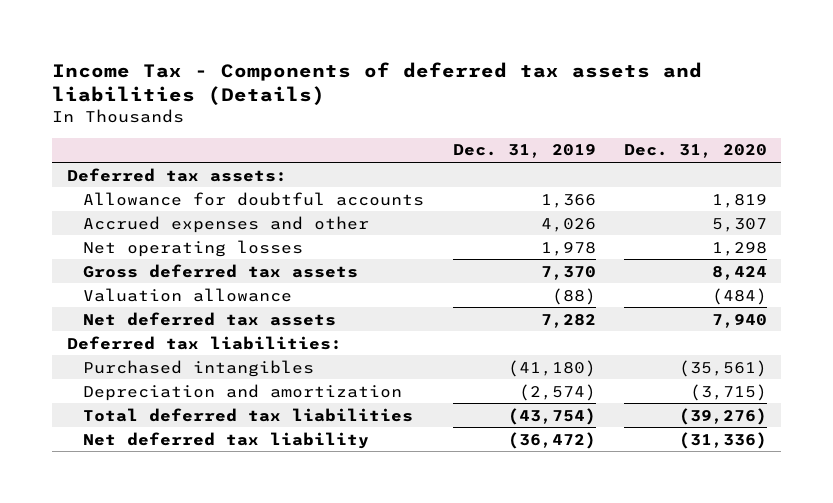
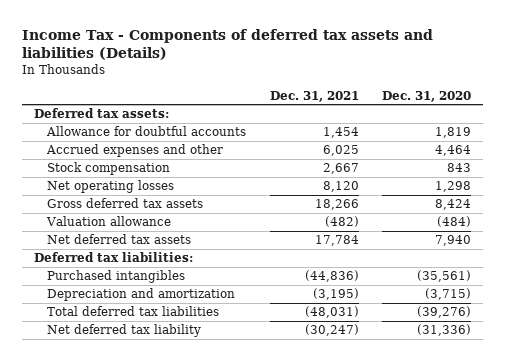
[452,144,596,159] Dec. 31, 2019 -> none
none -> [269,90,359,102] Dec. 31, 2021
[711,217,767,232] 5,307 -> [435,145,472,157] 4,464
none -> [47,162,171,176] Stock compensation

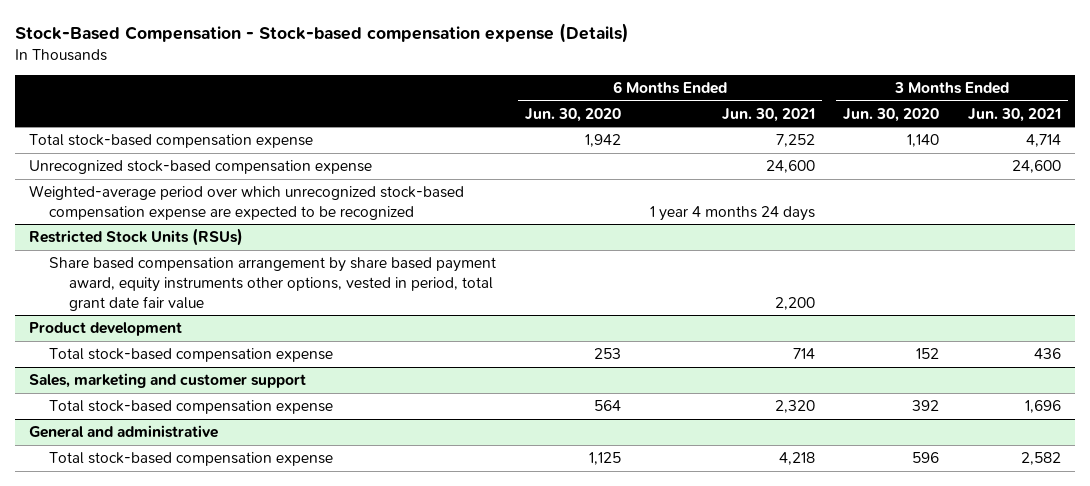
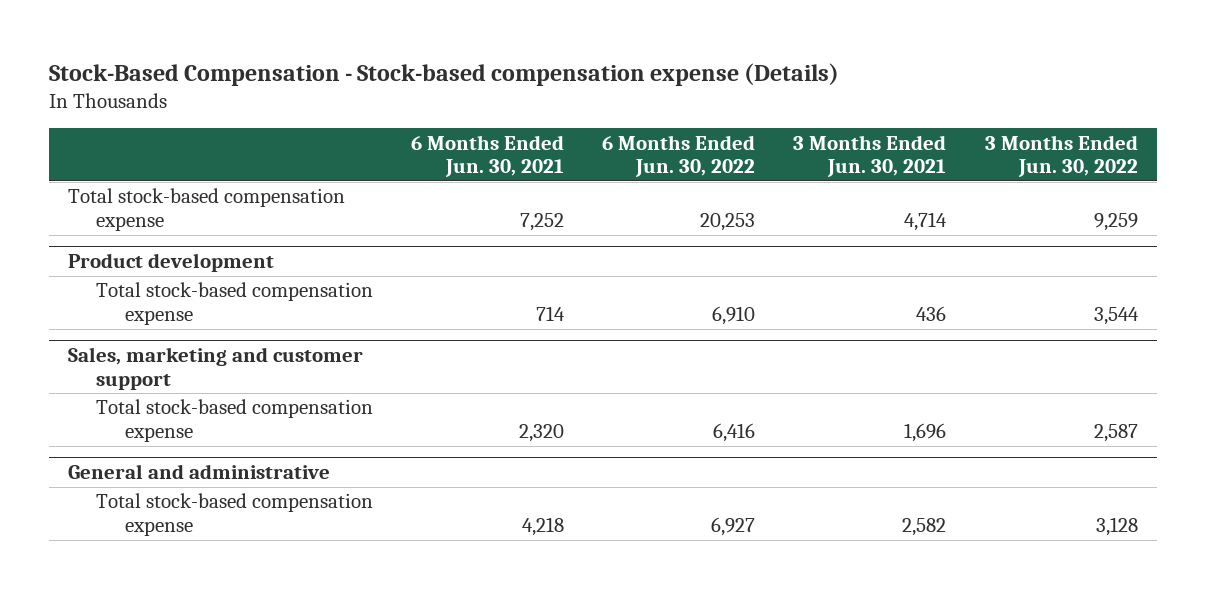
[524,107,621,122] Jun. 30, 2020 -> none
[843,107,940,122] Jun. 30, 2020 -> none
none -> [602,134,756,178] 6 Months Ended Jun. 30, 2022
none -> [984,134,1138,178] 3 Months Ended Jun. 30, 2022
[29,160,373,175] Unrecognized stock-based compensation expense -> none
[29,185,465,220] Weighted-average period over which unrecognized stock-based compensation expense are expected to be recognized -> none
[29,228,244,247] Restricted Stock Units (RSUs) -> none
[49,257,497,311] Share based compensation arrangement by share based payment award, equity instruments other options, vested in period, total grant date fair value -> none

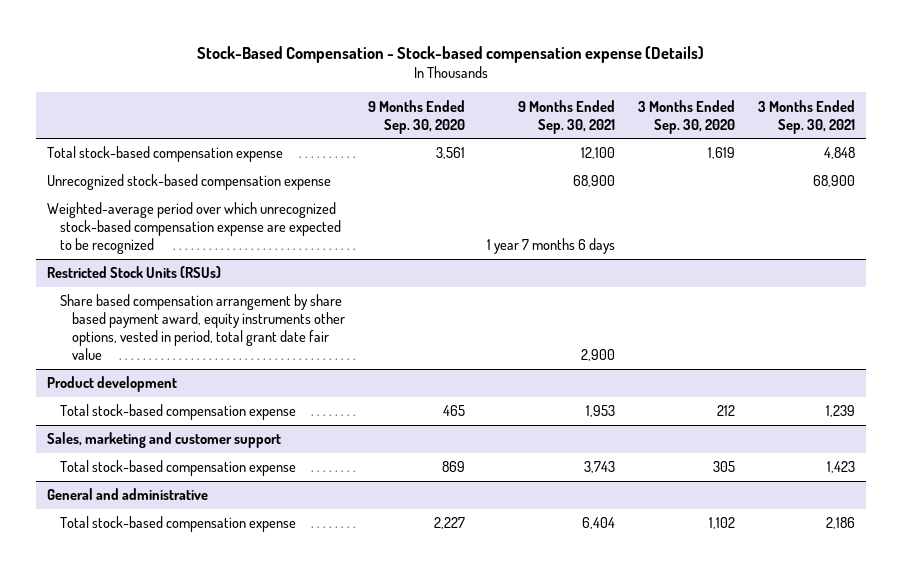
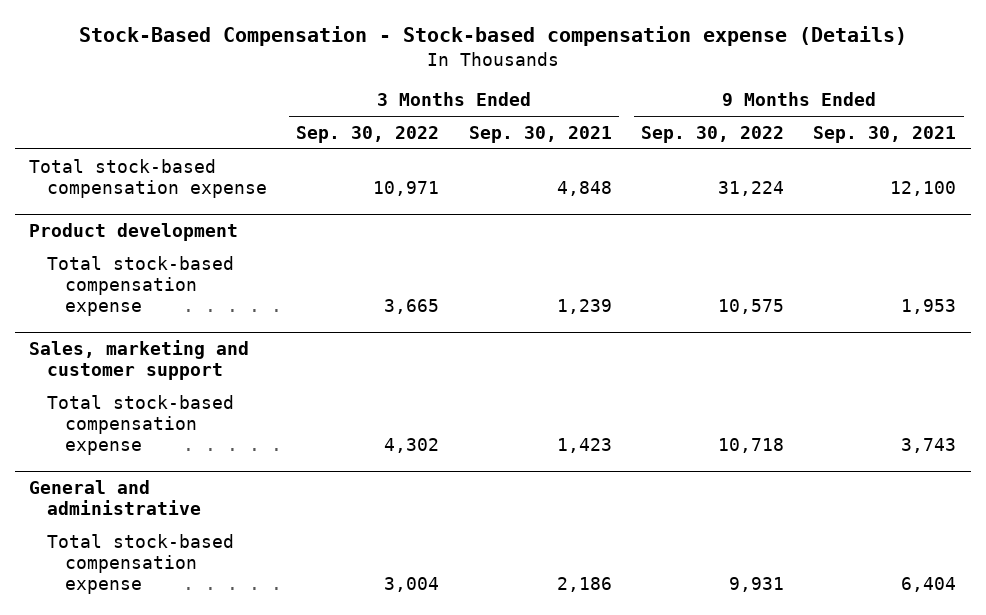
[367,99,465,134] 9 Months Ended Sep. 30, 2020 -> none
[638,99,736,134] 3 Months Ended Sep. 30, 2020 -> none
none -> [296,125,440,143] Sep. 30, 2022
none -> [641,125,785,143] Sep. 30, 2022
[47,174,332,191] Unrecognized stock-based compensation expense -> none
[47,202,341,255] Weighted-average period over which unrecognized stock-based compensation expense are expected to be recognized -> none
[47,266,222,279] Restricted Stock Units (RSUs) -> none
[59,294,345,361] Share based compensation arrangement by share based payment award, equity instruments other options, vested in period, total grant date fair value -> none

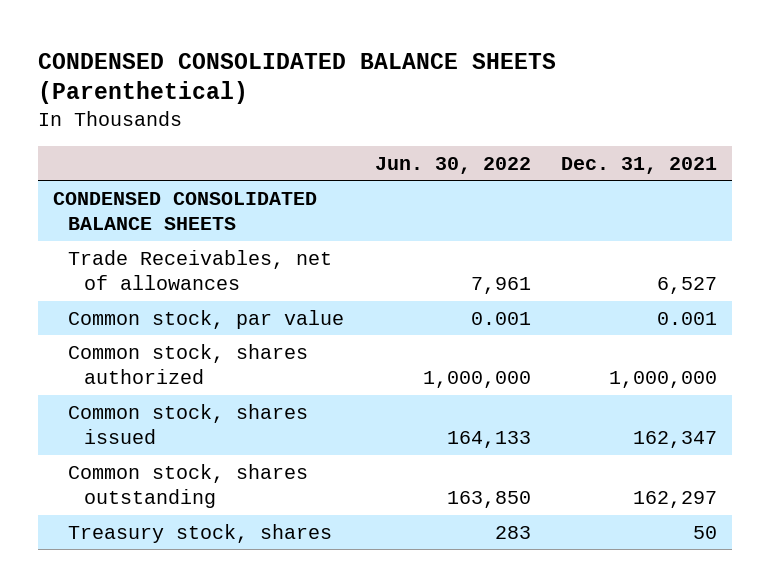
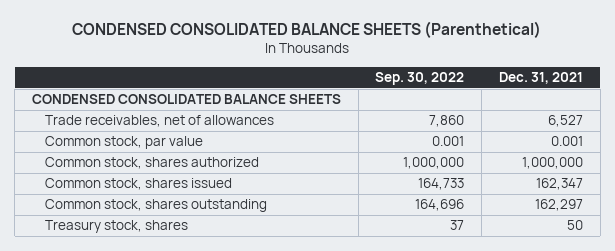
[374,156,531,174] Jun. 30, 2022 -> none
none -> [375,72,465,86] Sep. 30, 2022
[68,249,333,291] Trade Receivables, net of allowances -> [44,115,274,128] Trade receivables, net of allowances

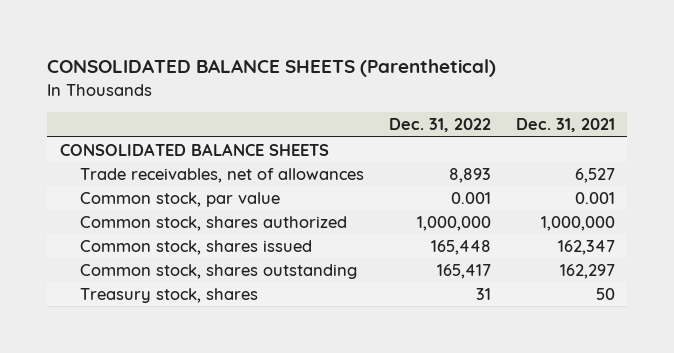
[72,21,542,39] CONDENSED CONSOLIDATED BALANCE SHEETS (Parenthetical) -> [47,59,497,78] CONSOLIDATED BALANCE SHEETS (Parenthetical)
[375,72,465,86] Sep. 30, 2022 -> none
none -> [389,118,492,133] Dec. 31, 2022
[31,94,341,105] CONDENSED CONSOLIDATED BALANCE SHEETS -> [59,143,329,157] CONSOLIDATED BALANCE SHEETS

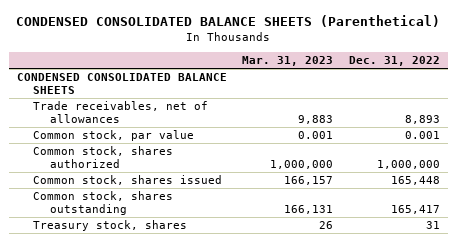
[47,59,497,78] CONSOLIDATED BALANCE SHEETS (Parenthetical) -> [16,15,441,28] CONDENSED CONSOLIDATED BALANCE SHEETS (Parenthetical)
[515,118,615,133] Dec. 31, 2021 -> none
none -> [242,56,334,67] Mar. 31, 2023
[59,143,329,157] CONSOLIDATED BALANCE SHEETS -> [17,73,228,95] CONDENSED CONSOLIDATED BALANCE SHEETS

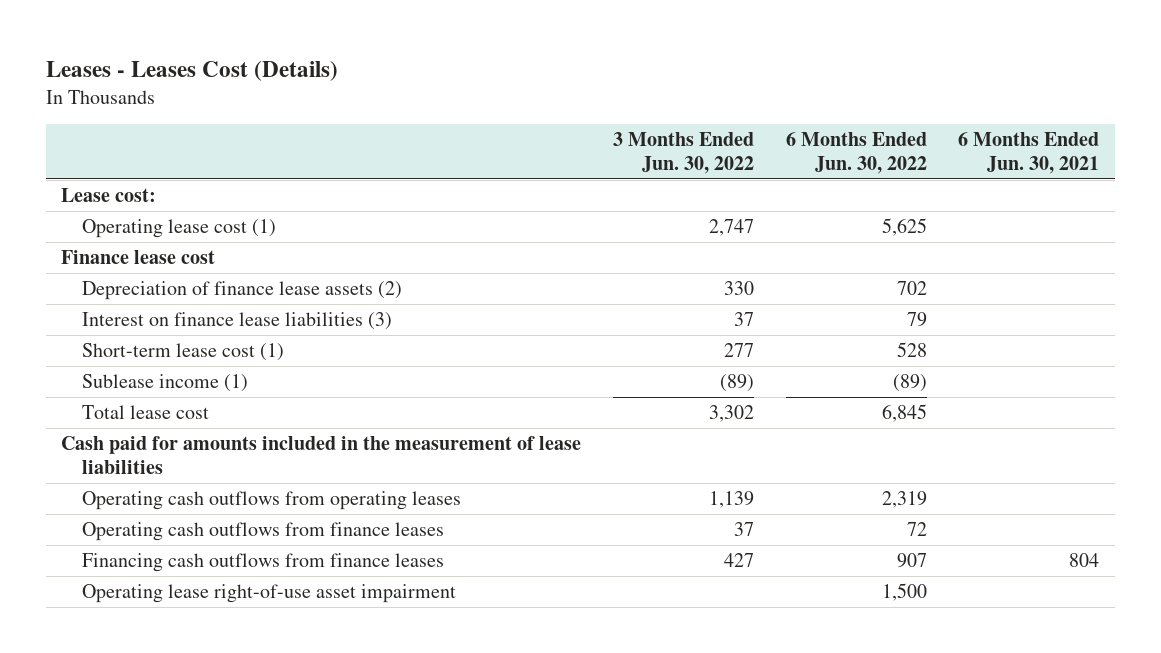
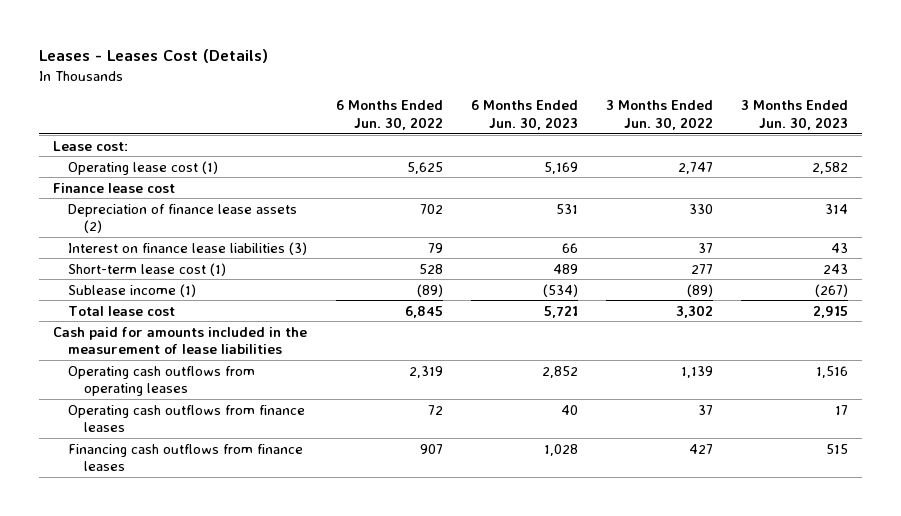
[958,132,1100,175] 6 Months Ended Jun. 30, 2021 -> none
none -> [470,100,578,130] 6 Months Ended Jun. 30, 2023
none -> [740,100,848,130] 3 Months Ended Jun. 30, 2023
[82,584,457,604] Operating lease right-of-use asset impairment -> none

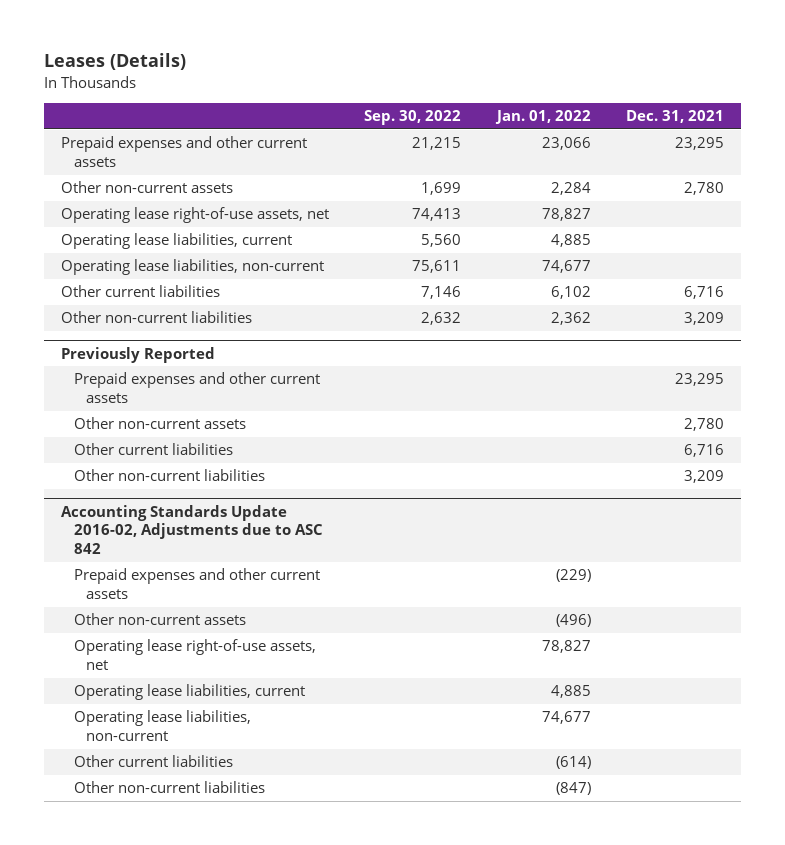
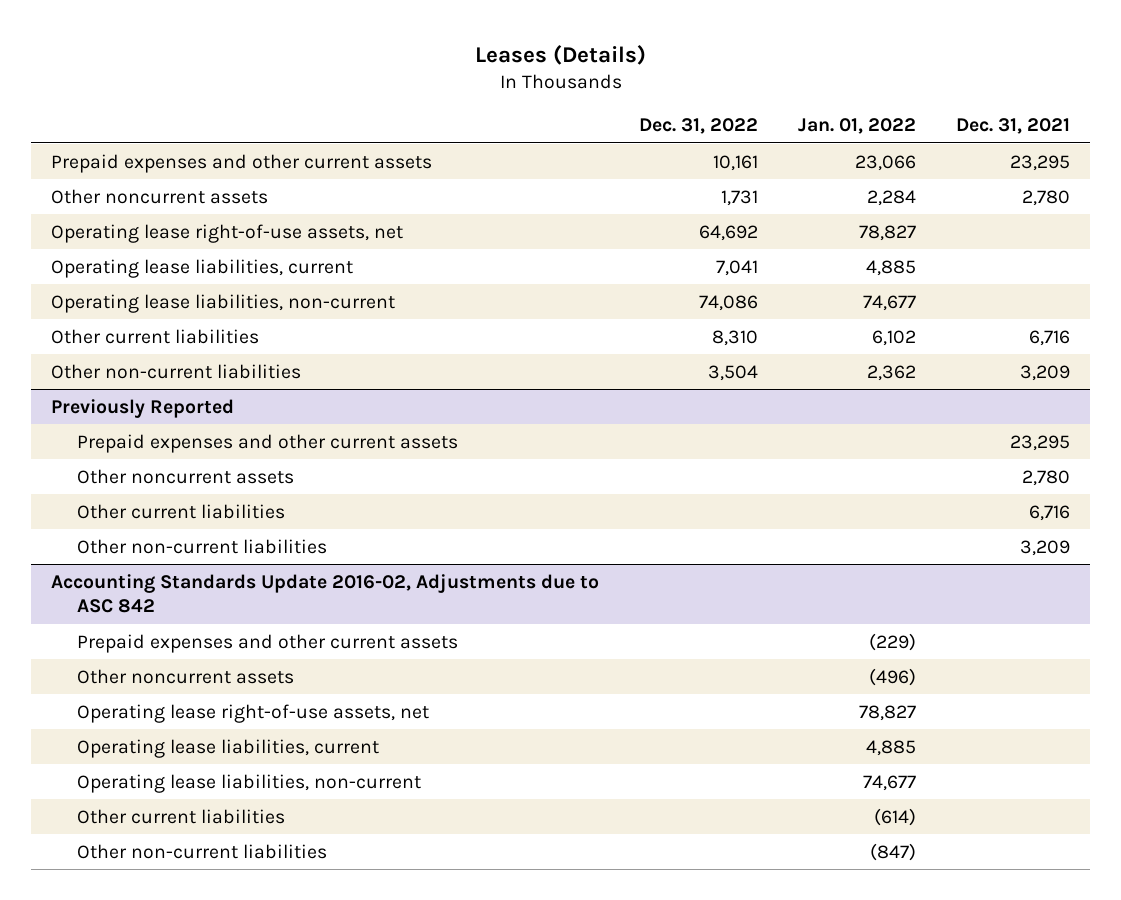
[364,110,462,126] Sep. 30, 2022 -> none
none -> [639,118,759,135] Dec. 31, 2022
[61,181,234,194] Other non-current assets -> [51,188,269,204] Other noncurrent assets
[73,417,246,430] Other non-current assets -> [76,468,294,484] Other noncurrent assets
[73,613,246,626] Other non-current assets -> [76,668,294,684] Other noncurrent assets

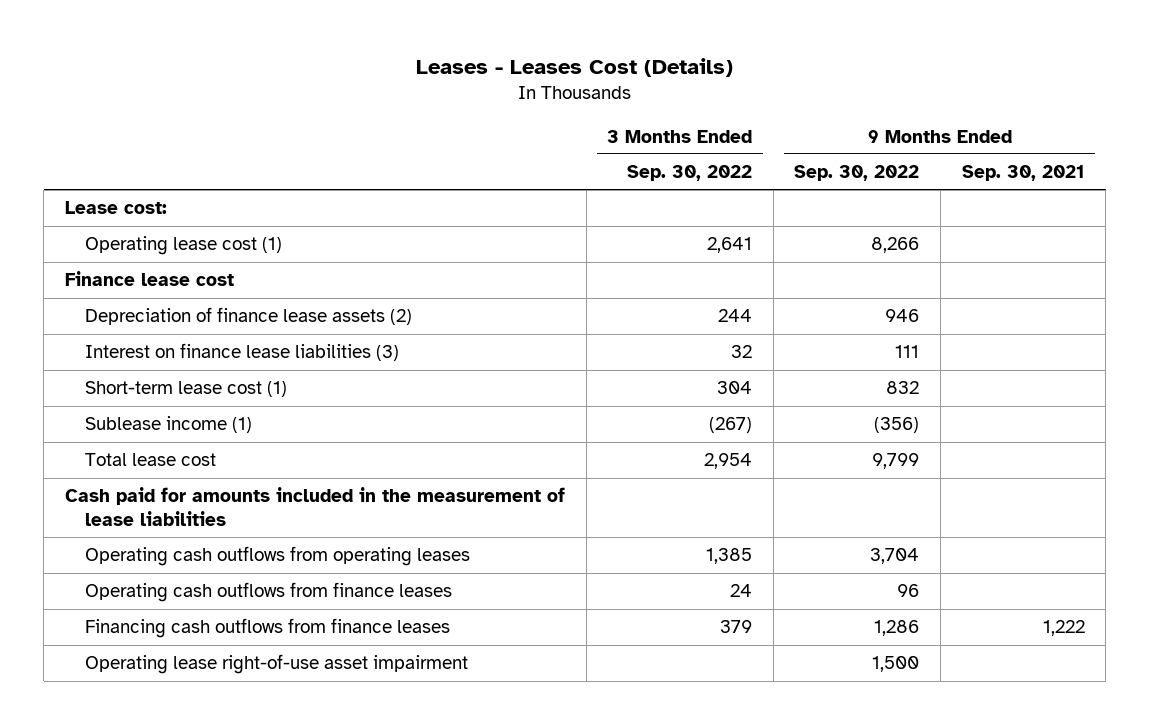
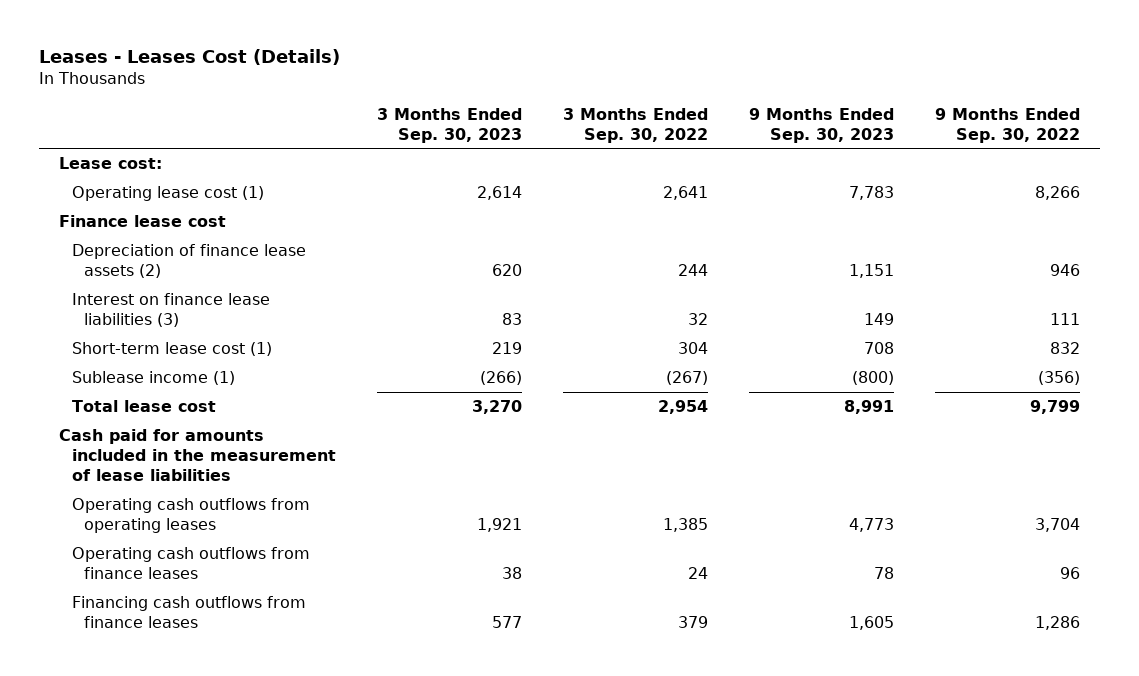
[961,165,1085,182] Sep. 30, 2021 -> none
none -> [376,107,522,143] 3 Months Ended Sep. 30, 2023
none -> [748,107,894,143] 9 Months Ended Sep. 30, 2023
[84,654,468,675] Operating lease right-of-use asset impairment -> none

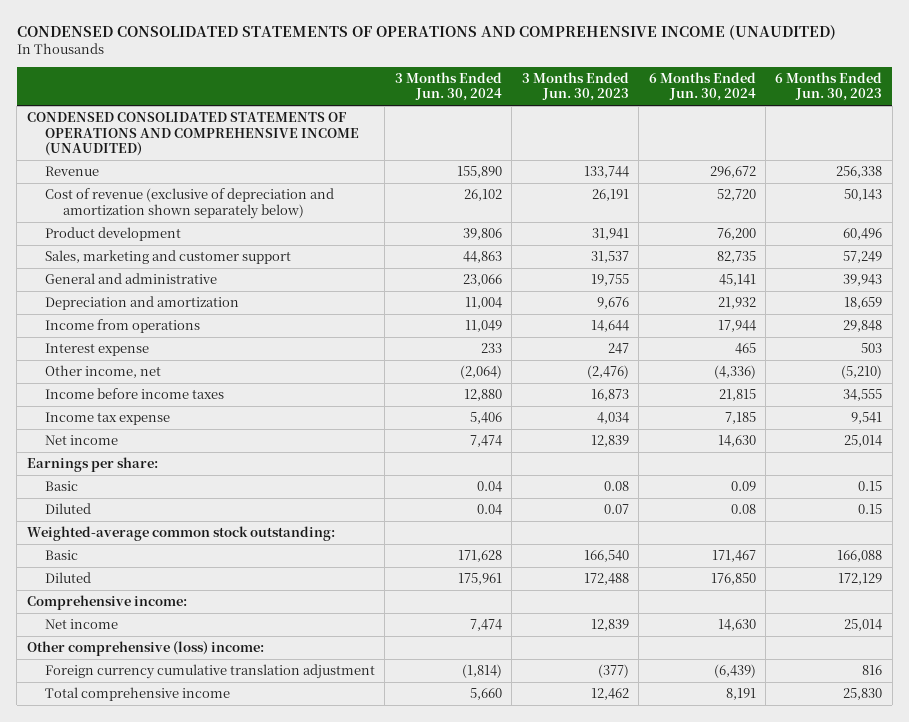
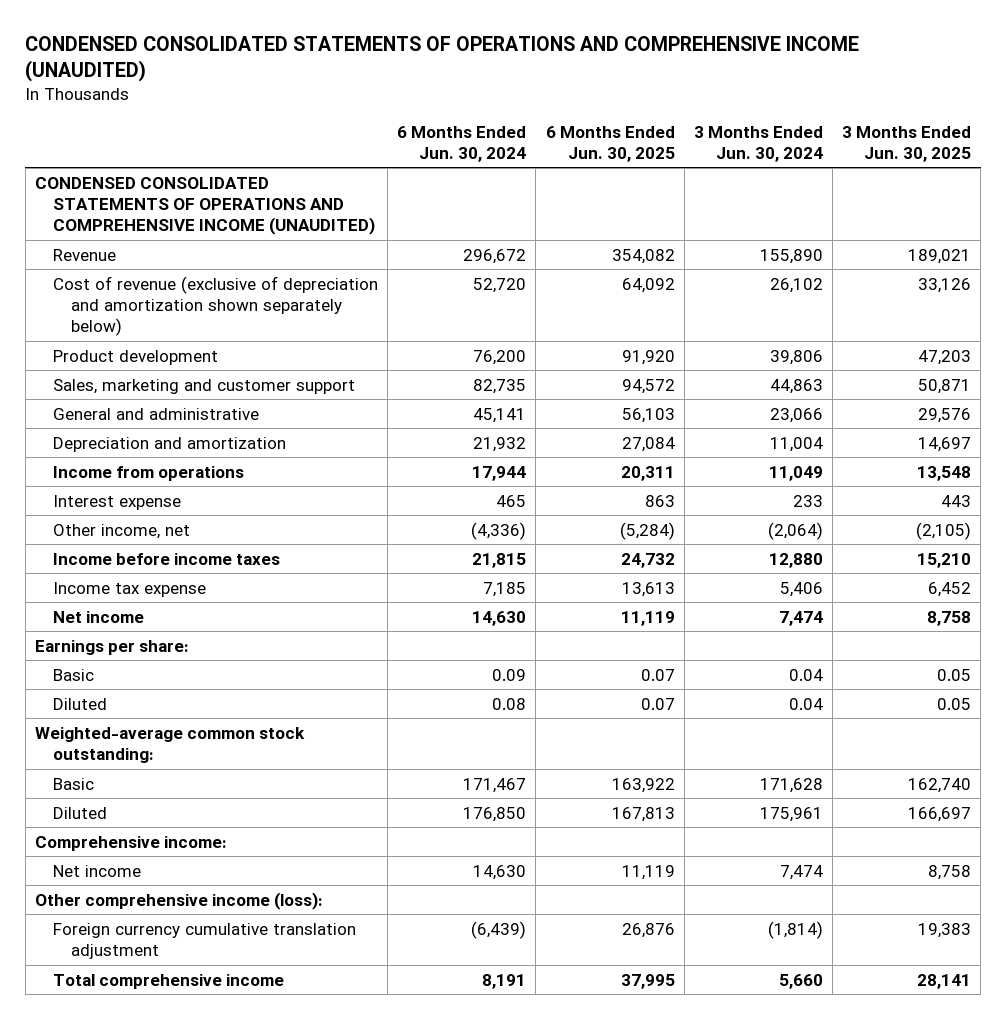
[521,71,629,102] 3 Months Ended Jun. 30, 2023 -> none
[775,71,883,102] 6 Months Ended Jun. 30, 2023 -> none
none -> [545,125,675,162] 6 Months Ended Jun. 30, 2025
none -> [842,125,972,162] 3 Months Ended Jun. 30, 2025
[26,641,264,657] Other comprehensive (loss) income: -> [34,891,323,910] Other comprehensive income (loss):

